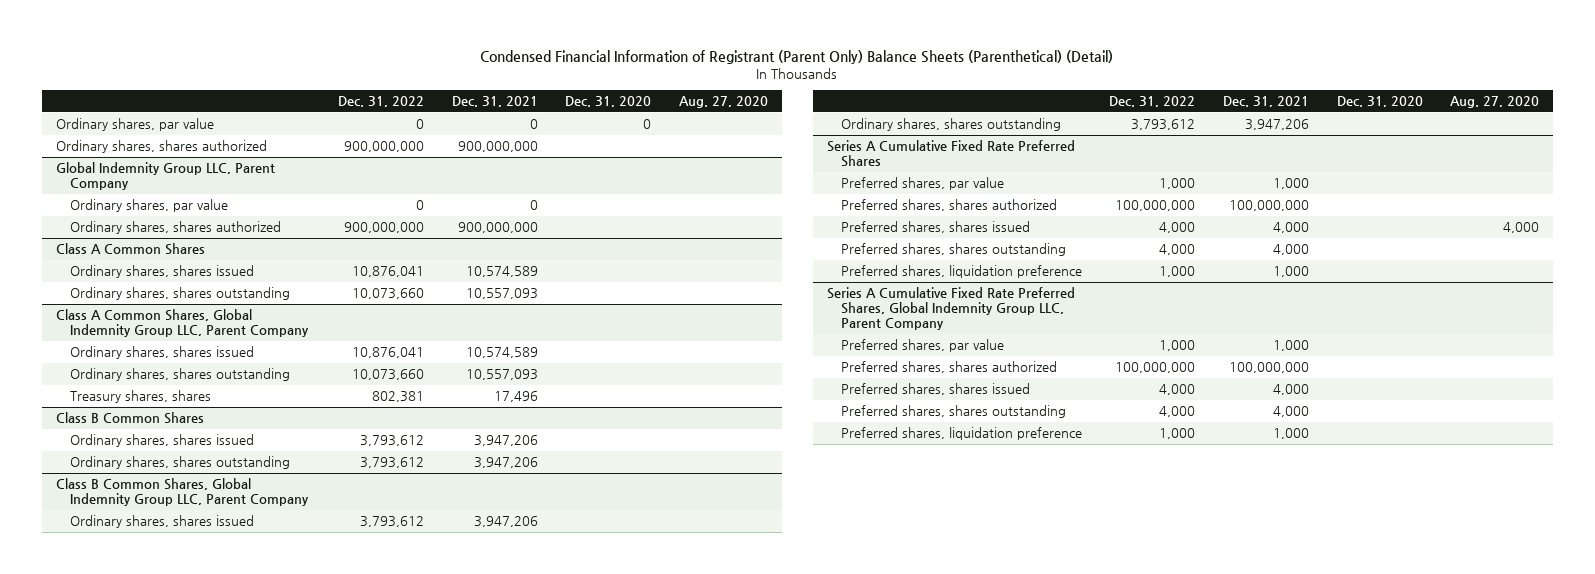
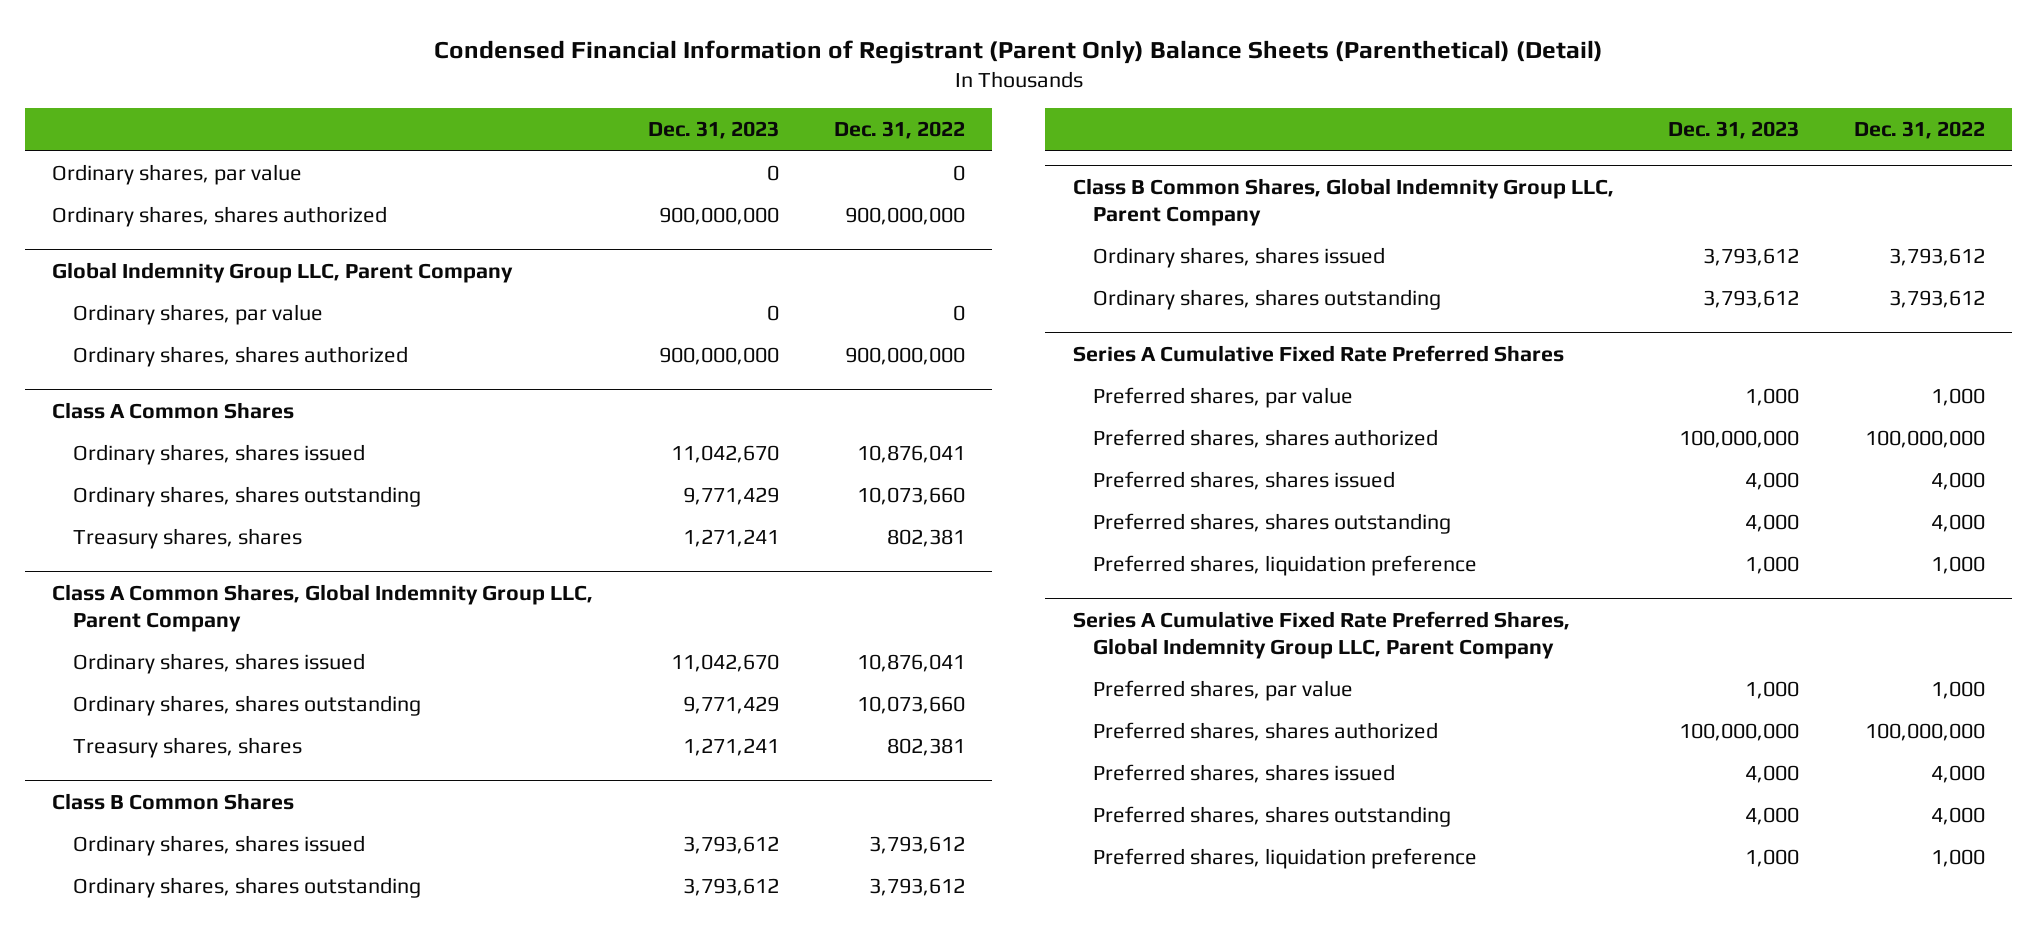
[451,96,538,108] Dec. 31, 2021 -> none
[565,96,652,108] Dec. 31, 2020 -> none
[679,96,769,109] Aug. 27, 2020 -> none
none -> [647,121,779,140] Dec. 31, 2023
none -> [72,528,302,550] Treasury shares, shares

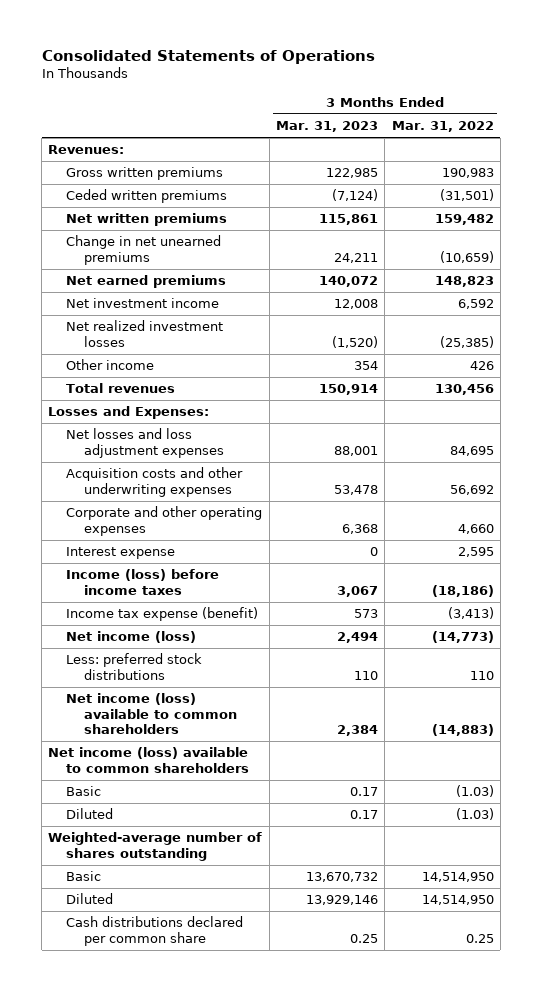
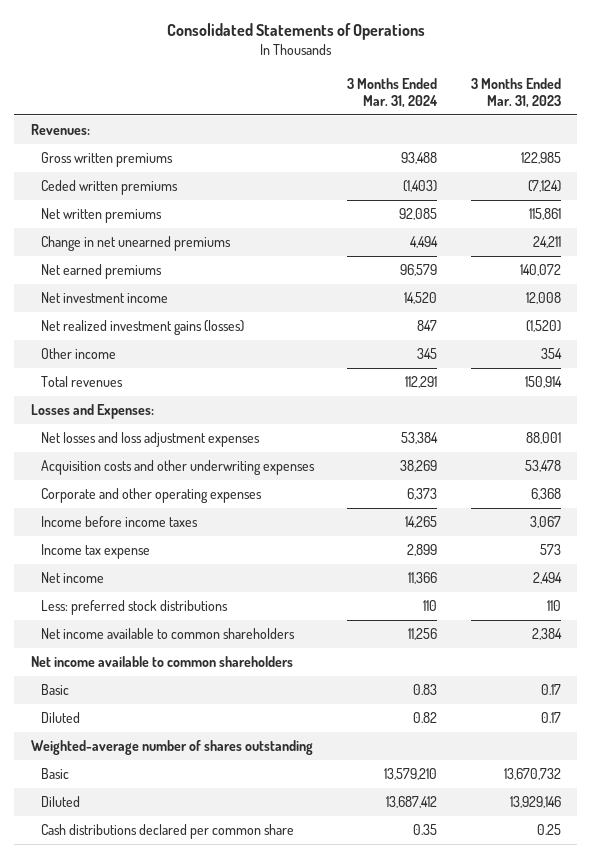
[391,121,494,133] Mar. 31, 2022 -> none
none -> [347,77,439,108] 3 Months Ended Mar. 31, 2024
[66,320,224,347] Net realized investment losses -> [41,320,245,336] Net realized investment gains (losses)
[66,547,176,560] Interest expense -> none
[66,569,220,595] Income (loss) before income taxes -> [41,516,199,528] Income before income taxes
[66,607,259,622] Income tax expense (benefit) -> [41,544,151,560] Income tax expense
[66,631,197,644] Net income (loss) -> [41,572,105,584] Net income
[66,693,238,735] Net income (loss) available to common shareholders -> [41,628,296,640] Net income available to common shareholders
[48,747,250,773] Net income (loss) available to common shareholders -> [31,656,294,668] Net income available to common shareholders

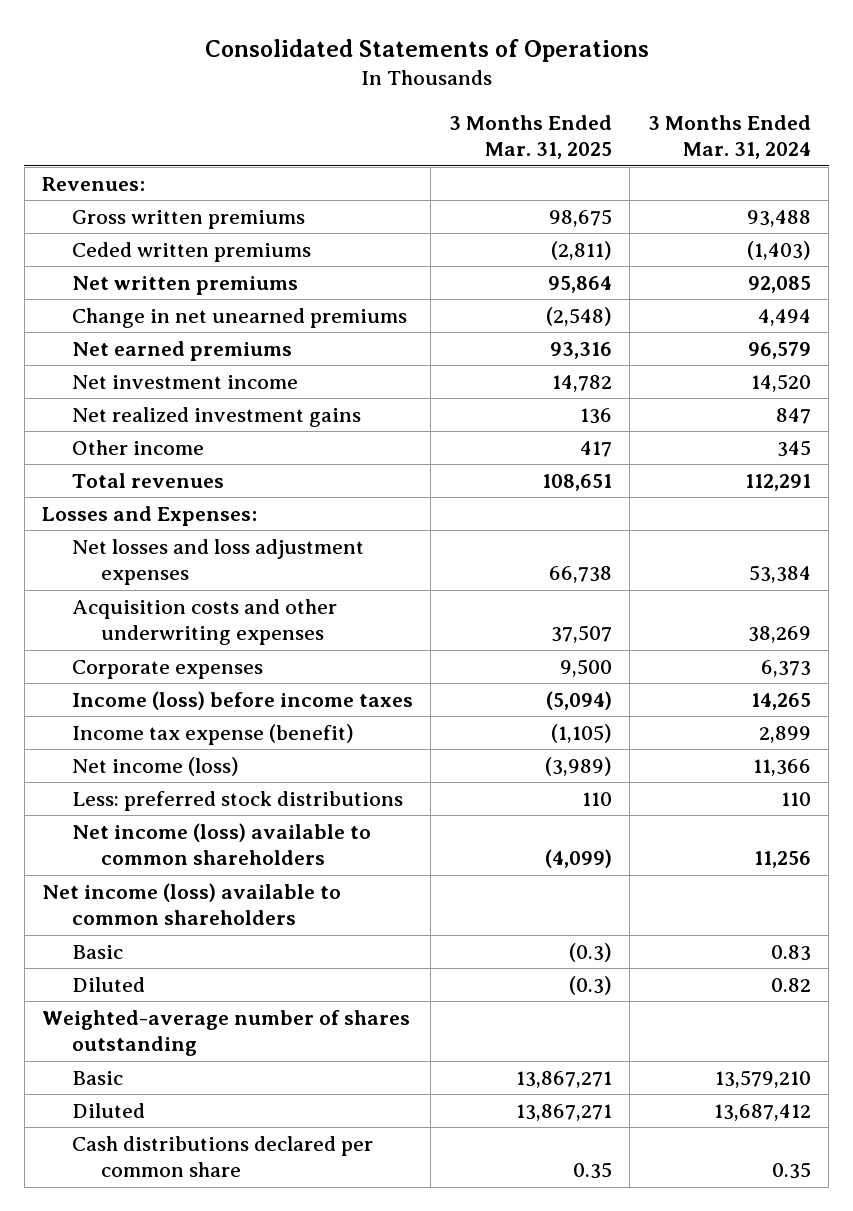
[470,77,561,108] 3 Months Ended Mar. 31, 2023 -> none
none -> [448,114,612,160] 3 Months Ended Mar. 31, 2025
[41,320,245,336] Net realized investment gains (losses) -> [71,406,361,427] Net realized investment gains
[41,488,263,504] Corporate and other operating expenses -> [71,659,263,679] Corporate expenses
[41,516,199,528] Income before income taxes -> [71,690,413,710] Income (loss) before income taxes
[41,544,151,560] Income tax expense -> [71,723,354,745] Income tax expense (benefit)
[41,572,105,584] Net income -> [71,756,239,776] Net income (loss)
[41,628,296,640] Net income available to common shareholders -> [71,822,371,866] Net income (loss) available to common shareholders
[31,656,294,668] Net income available to common shareholders -> [42,882,342,926] Net income (loss) available to common shareholders

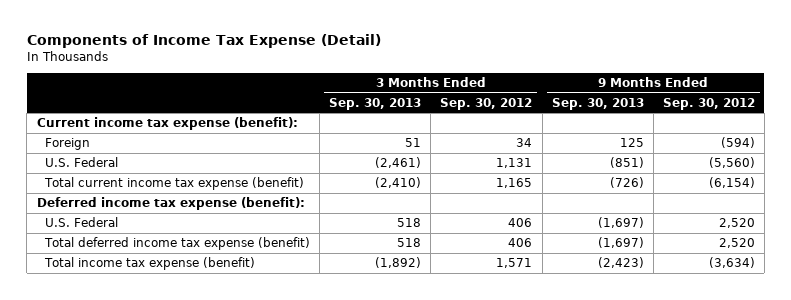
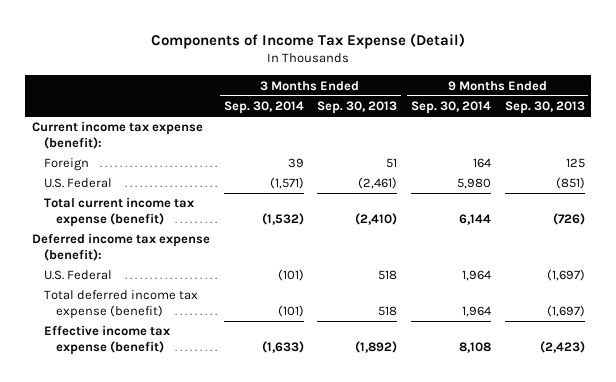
[440,97,533,110] Sep. 30, 2012 -> none
[662,97,755,110] Sep. 30, 2012 -> none
none -> [223,100,304,114] Sep. 30, 2014
none -> [410,100,491,114] Sep. 30, 2014
[44,257,256,271] Total income tax expense (benefit) -> [43,325,170,355] Effective income tax expense (benefit)

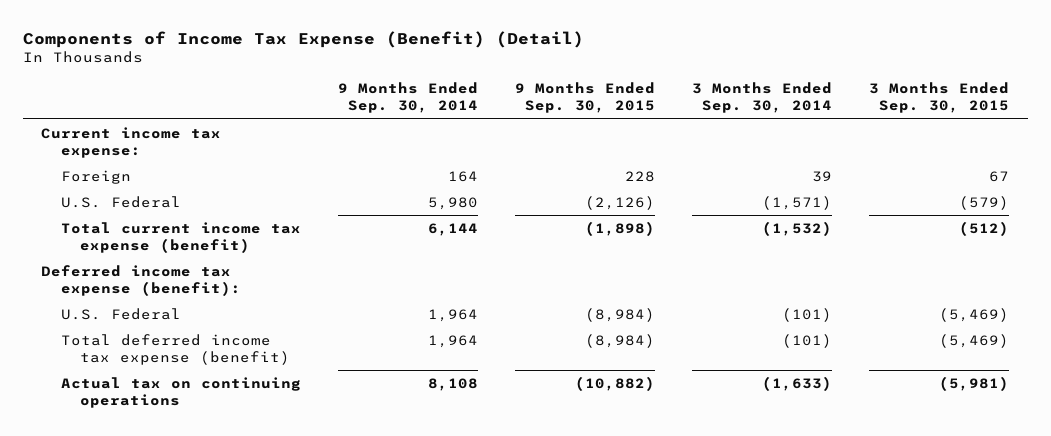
[151,33,466,50] Components of Income Tax Expense (Detail) -> [22,30,584,48] Components of Income Tax Expense (Benefit) (Detail)
[317,100,398,114] Sep. 30, 2013 -> none
[504,100,585,114] Sep. 30, 2013 -> none
none -> [515,81,656,114] 9 Months Ended Sep. 30, 2015
none -> [869,81,1010,114] 3 Months Ended Sep. 30, 2015
[31,121,203,149] Current income tax expense (benefit): -> [41,126,222,159] Current income tax expense:
[43,325,170,355] Effective income tax expense (benefit) -> [60,376,301,409] Actual tax on continuing operations

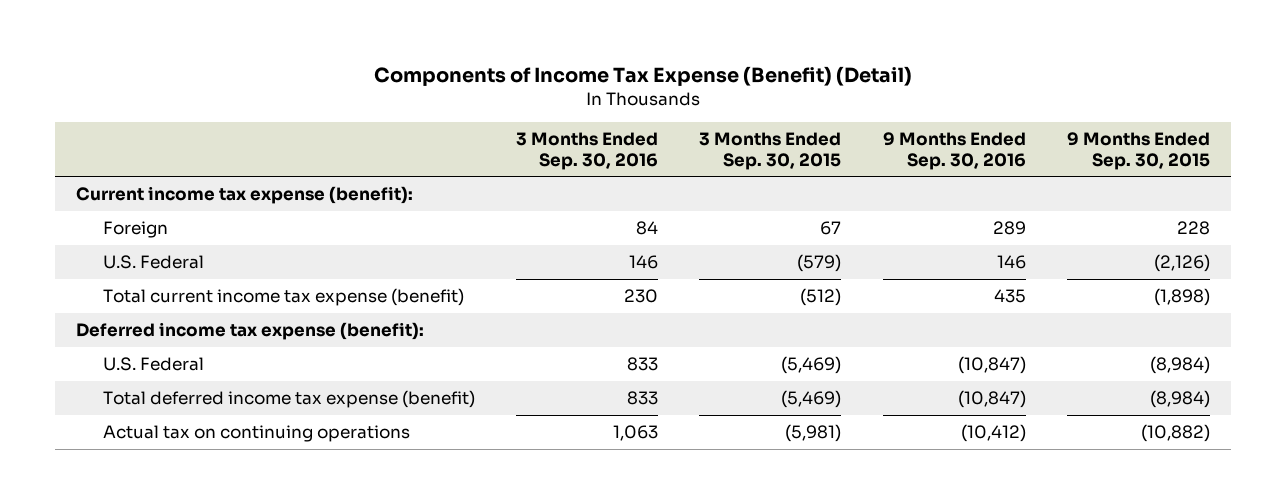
[337,81,478,114] 9 Months Ended Sep. 30, 2014 -> none
[692,81,833,114] 3 Months Ended Sep. 30, 2014 -> none
none -> [516,131,659,170] 3 Months Ended Sep. 30, 2016
none -> [882,131,1026,170] 9 Months Ended Sep. 30, 2016
[41,126,222,159] Current income tax expense: -> [75,186,413,205] Current income tax expense (benefit):

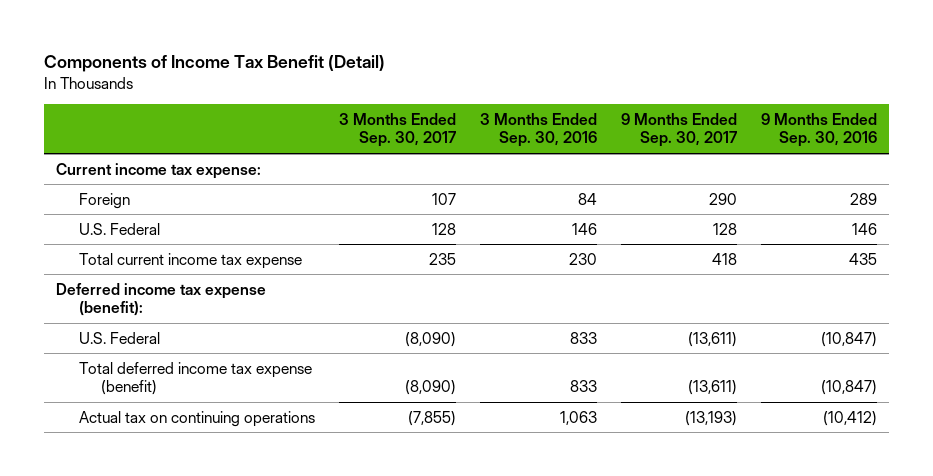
[373,65,912,86] Components of Income Tax Expense (Benefit) (Detail) -> [44,55,386,73] Components of Income Tax Benefit (Detail)
[699,131,842,170] 3 Months Ended Sep. 30, 2015 -> none
[1066,131,1210,170] 9 Months Ended Sep. 30, 2015 -> none
none -> [338,113,456,148] 3 Months Ended Sep. 30, 2017
none -> [620,113,737,148] 9 Months Ended Sep. 30, 2017
[75,186,413,205] Current income tax expense (benefit): -> [56,162,262,179] Current income tax expense:
[102,288,464,307] Total current income tax expense (benefit) -> [78,252,302,269] Total current income tax expense

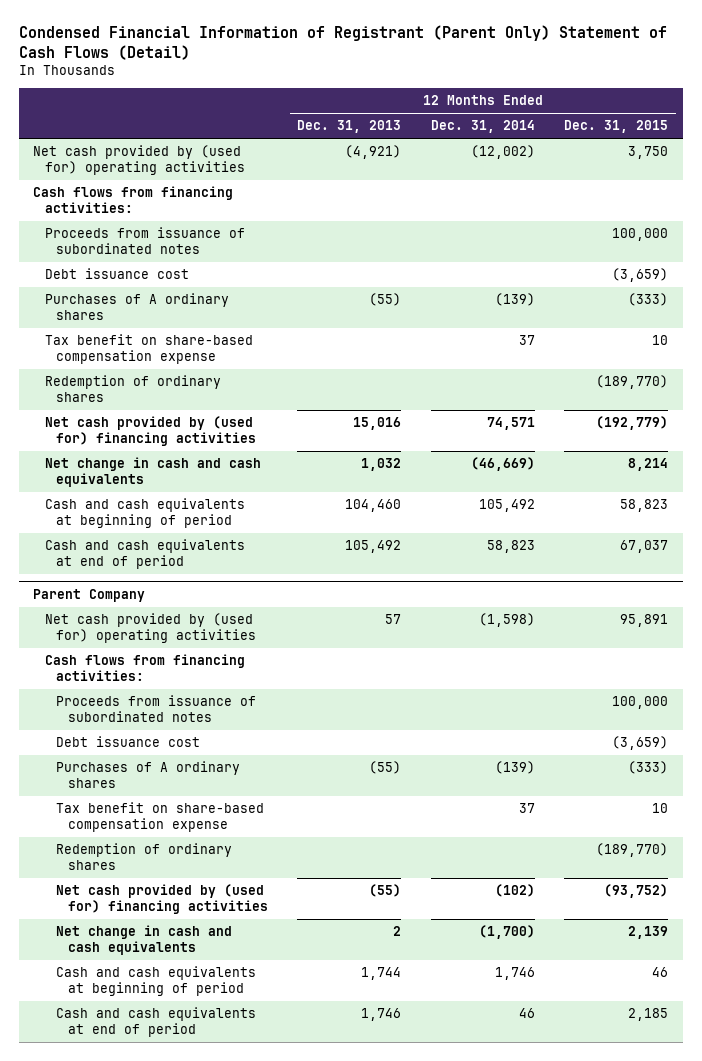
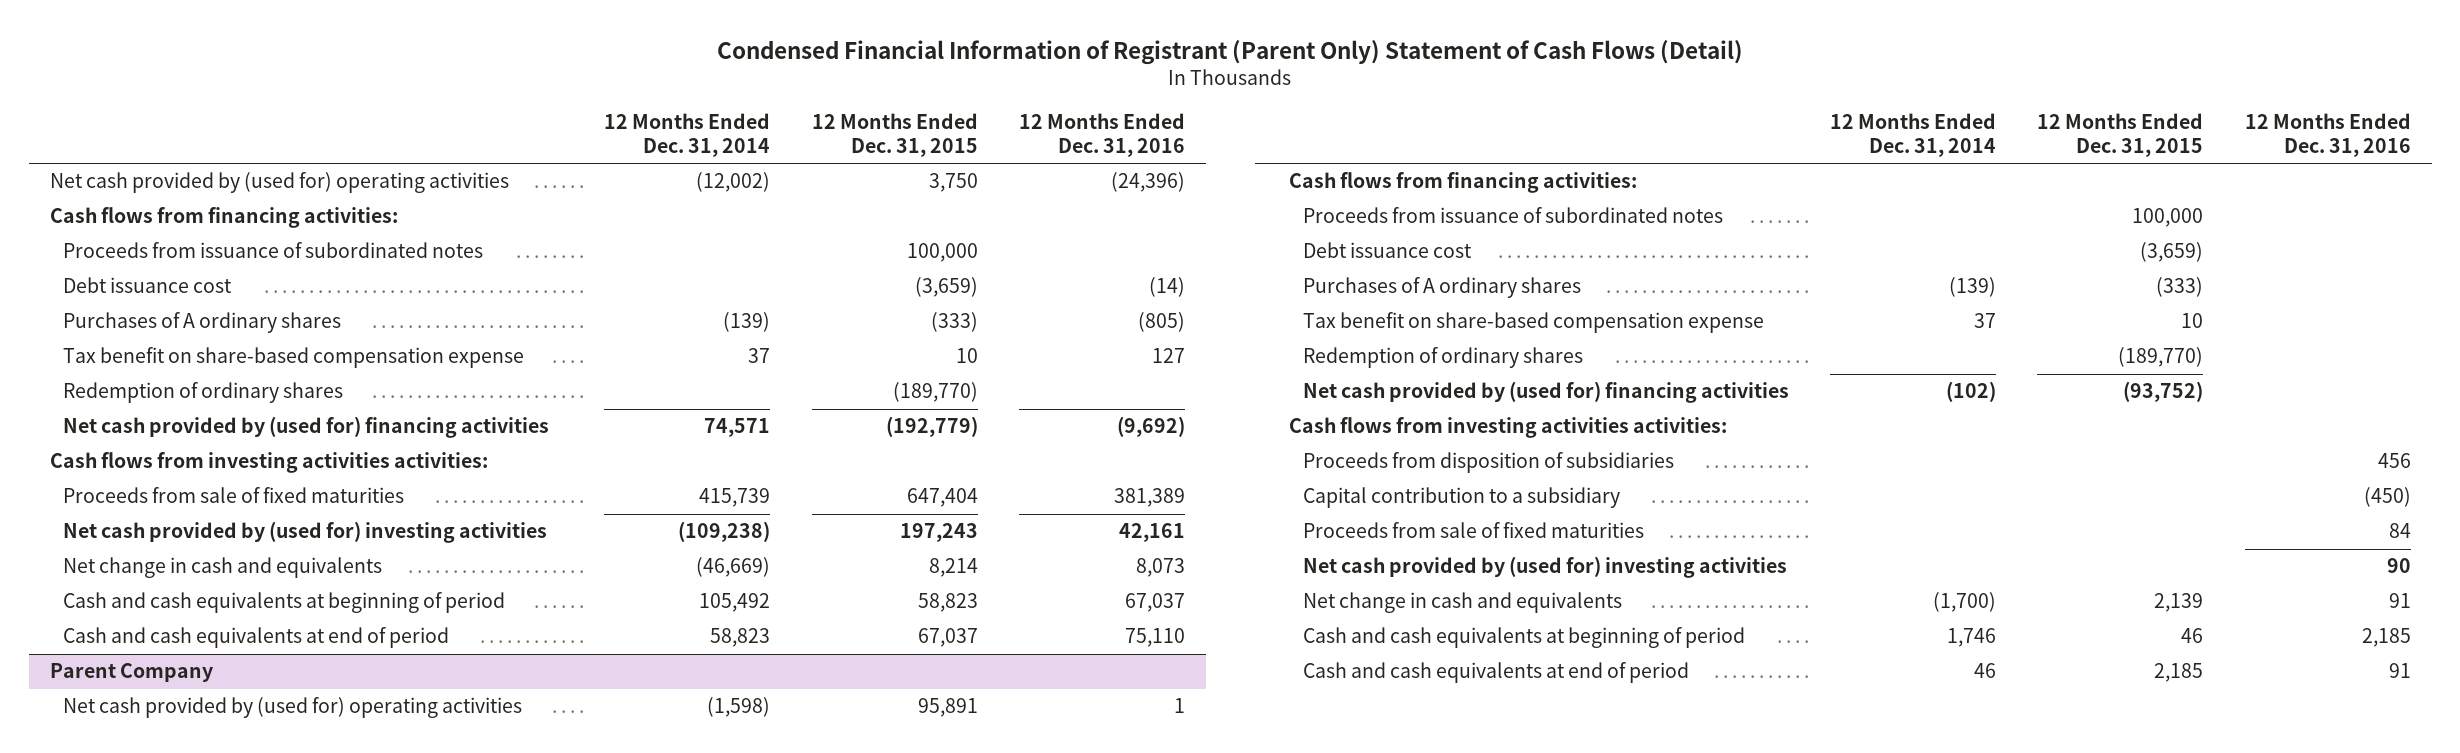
[297,120,402,134] Dec. 31, 2013 -> none
none -> [1019,113,1186,158] 12 Months Ended Dec. 31, 2016
none -> [49,452,488,474] Cash flows from investing activities activities:
none -> [63,487,405,504] Proceeds from sale of fixed maturities
none -> [63,521,548,544] Net cash provided by (used for) investing activities
[44,457,261,488] Net change in cash and cash equivalents -> [63,557,383,579] Net change in cash and equivalents
none -> [1288,417,1727,439] Cash flows from investing activities activities:
none -> [1302,452,1674,474] Proceeds from disposition of subsidiaries
none -> [1302,487,1620,509] Capital contribution to a subsidiary
none -> [1302,522,1644,539] Proceeds from sale of fixed maturities
none -> [1302,556,1787,579] Net cash provided by (used for) investing activities
[56,925,233,956] Net change in cash and cash equivalents -> [1302,592,1622,614] Net change in cash and equivalents

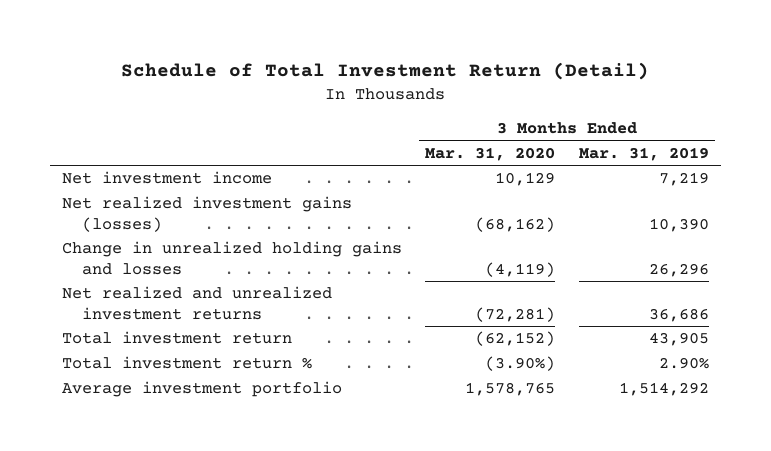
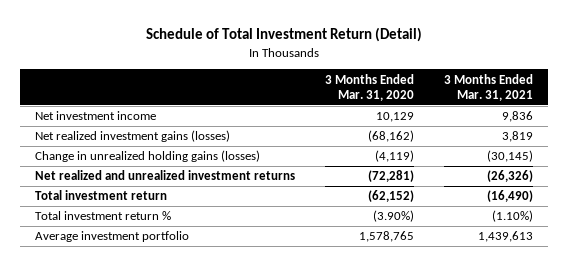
[578,146,709,161] Mar. 31, 2019 -> none
none -> [444,73,534,101] 3 Months Ended Mar. 31, 2021
[61,241,402,275] Change in unrealized holding gains and losses -> [34,150,260,163] Change in unrealized holding gains (losses)

